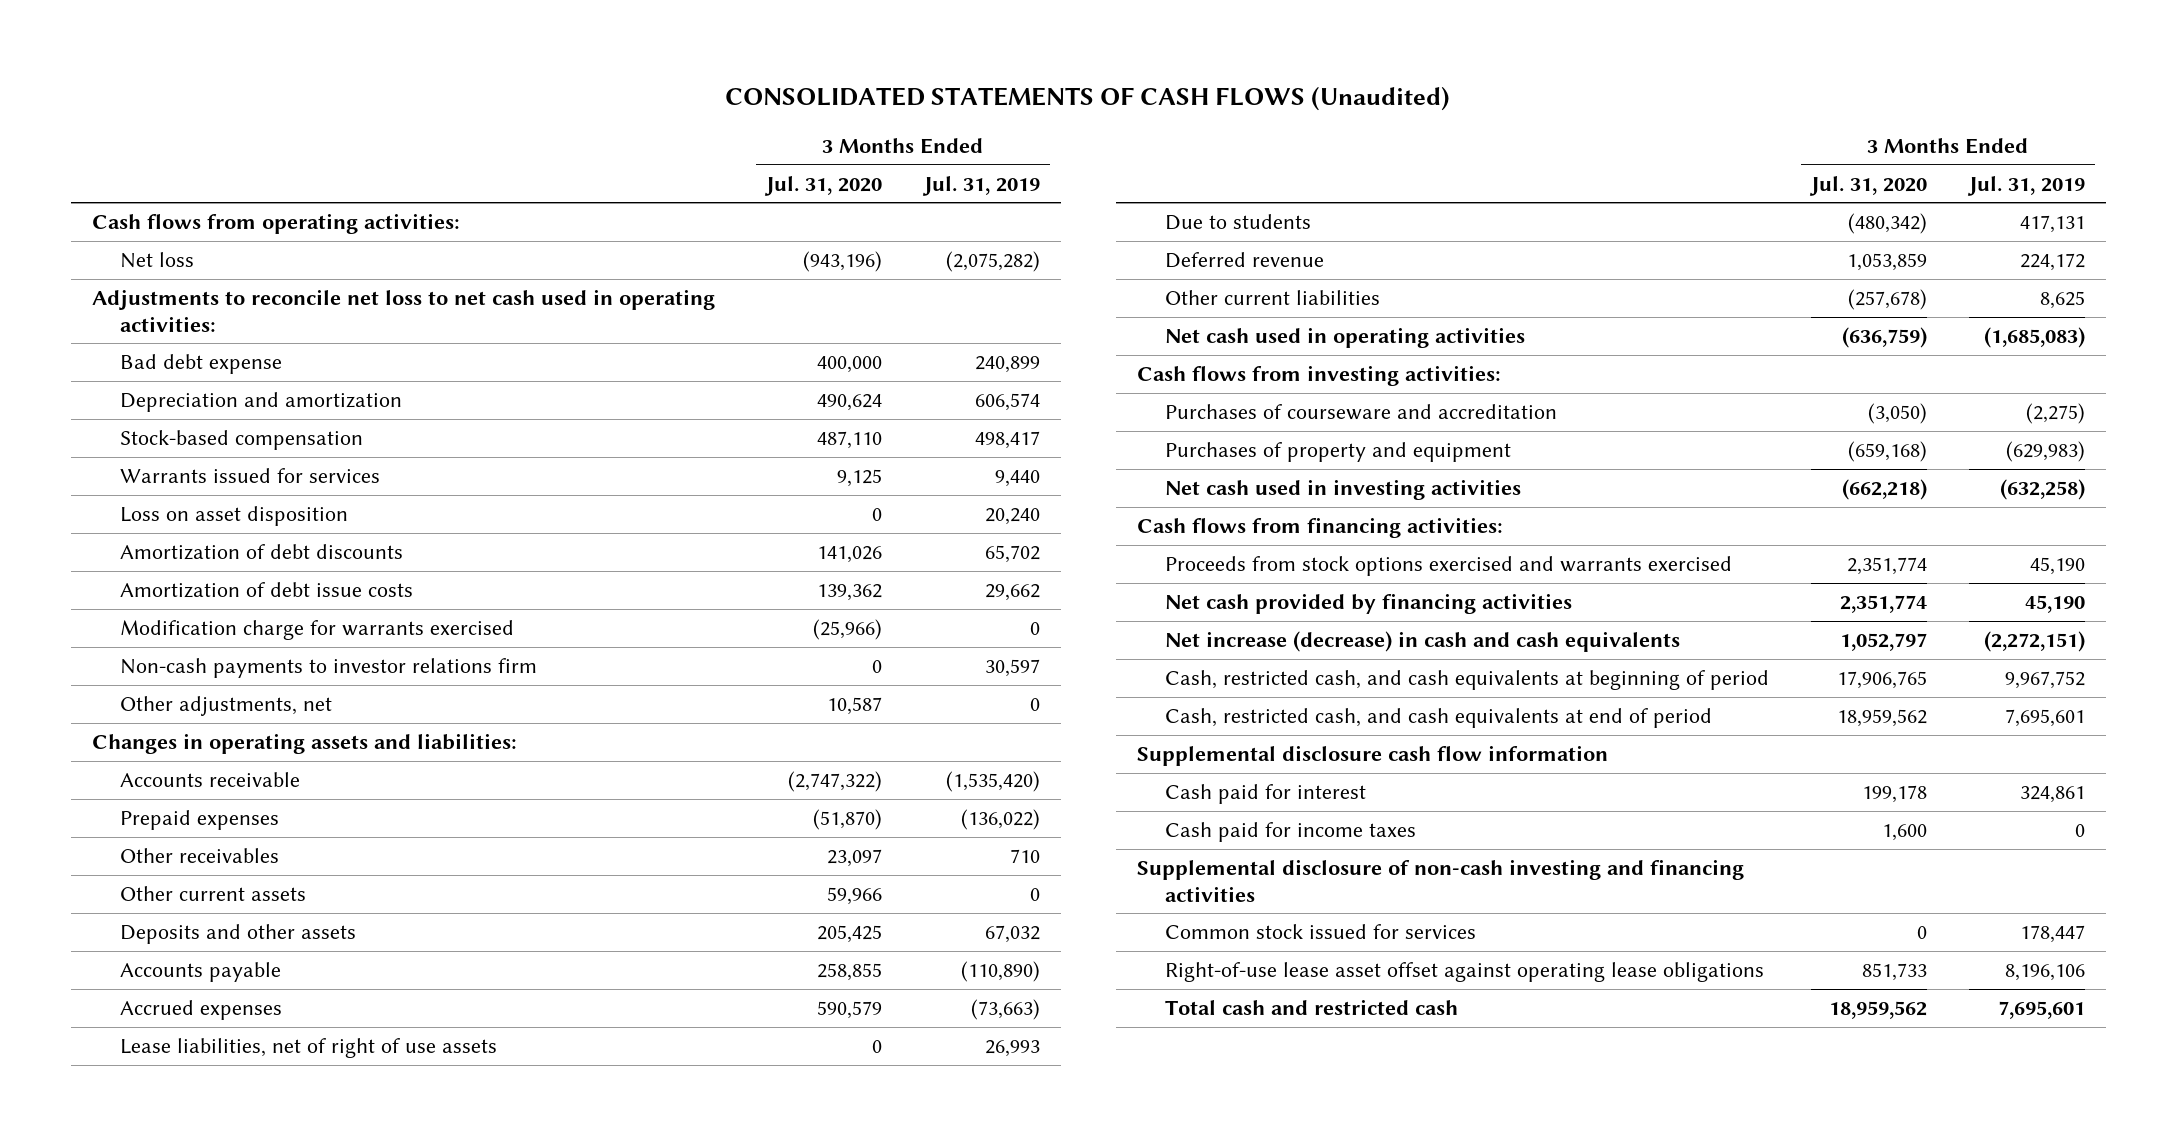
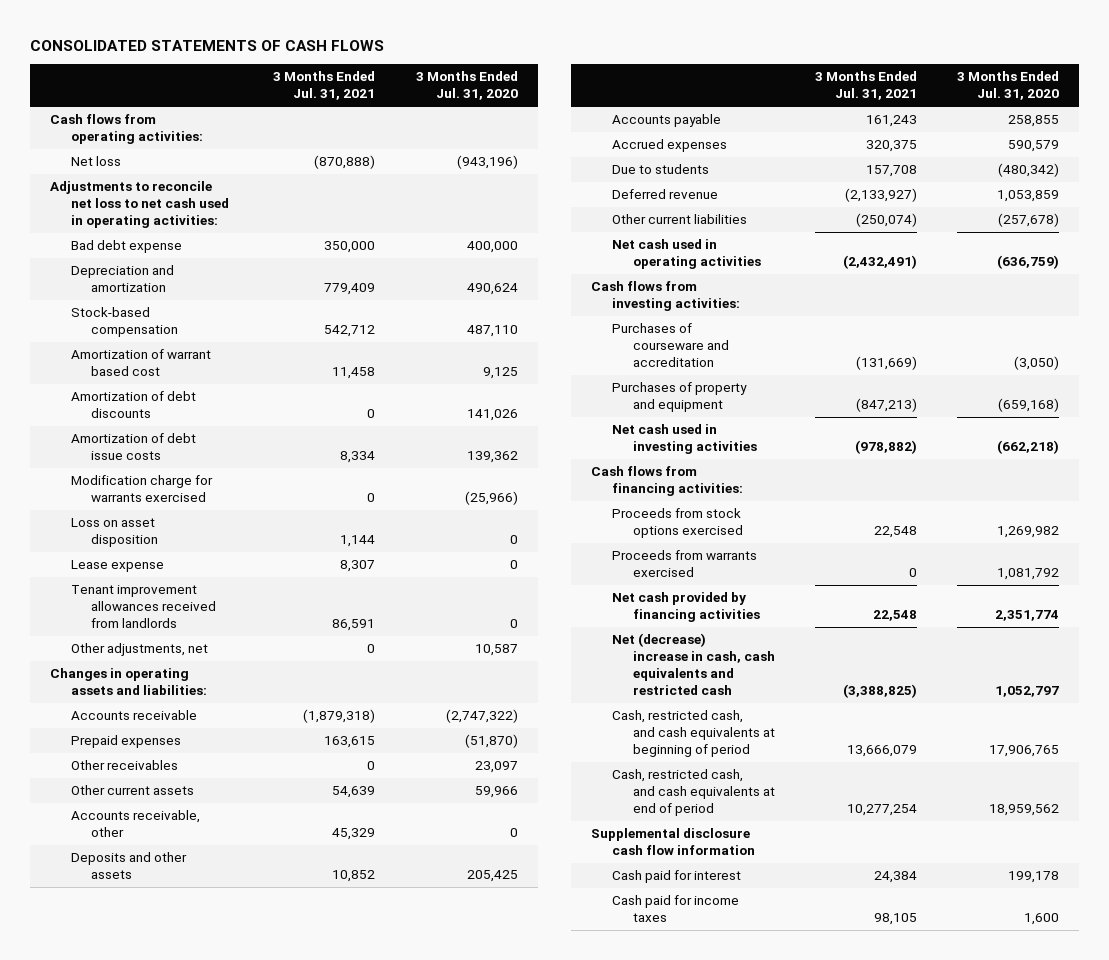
[725,85,1451,111] CONSOLIDATED STATEMENTS OF CASH FLOWS (Unaudited) -> [29,39,384,51] CONSOLIDATED STATEMENTS OF CASH FLOWS
[921,175,1040,196] Jul. 31, 2019 -> none
none -> [273,71,376,101] 3 Months Ended Jul. 31, 2021
[120,468,381,484] Warrants issued for services -> [70,349,211,377] Amortization of warrant based cost
[120,658,538,679] Non-cash payments to investor relations firm -> none
[120,506,349,527] Loss on asset disposition -> [70,518,159,548] Loss on asset disposition
none -> [70,560,164,573] Lease expense
none -> [70,585,217,629] Tenant improvement allowances received from landlords
none -> [70,810,200,838] Accounts receivable, other
[120,1038,498,1059] Lease liabilities, net of right of use assets -> none
[1165,556,1733,577] Proceeds from stock options exercised and warrants exercised -> [611,508,743,539] Proceeds from stock options exercised
[1847,557,1928,576] 2,351,774 -> [996,526,1059,539] 1,269,982
none -> [611,550,757,578] Proceeds from warrants exercised
[1165,631,1681,653] Net increase (decrease) in cash and cash equivalents -> [611,633,775,696] Net (decrease) increase in cash, cash equivalents and restricted cash
[1136,859,1744,902] Supplemental disclosure of non-cash investing and financing activities -> none
[1165,924,1477,940] Common stock issued for services -> none
[1165,962,1765,983] Right-of-use lease asset offset against operating lease obligations -> none
[1165,999,1459,1016] Total cash and restricted cash -> none

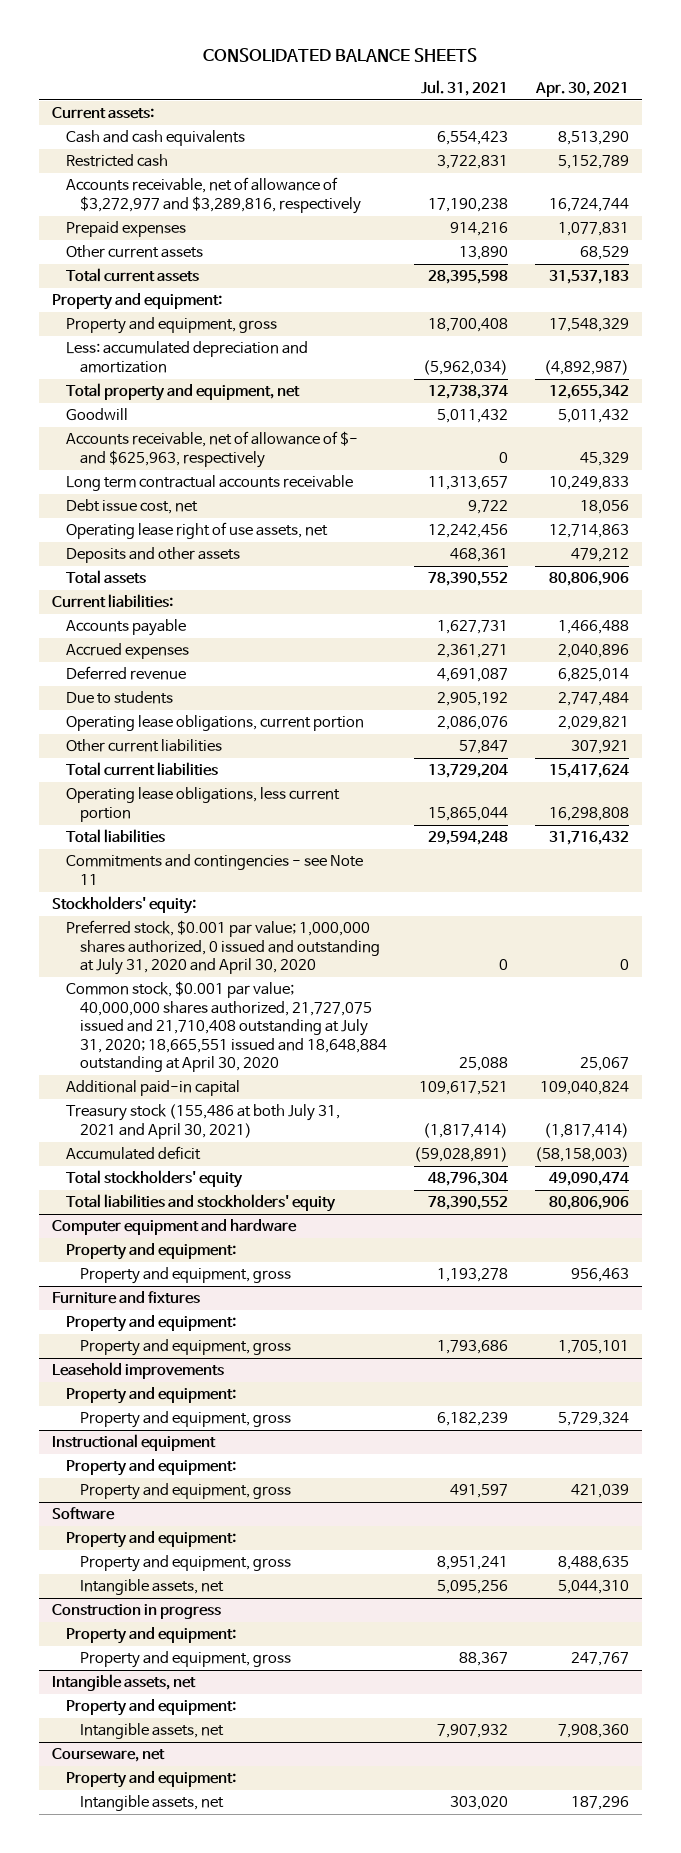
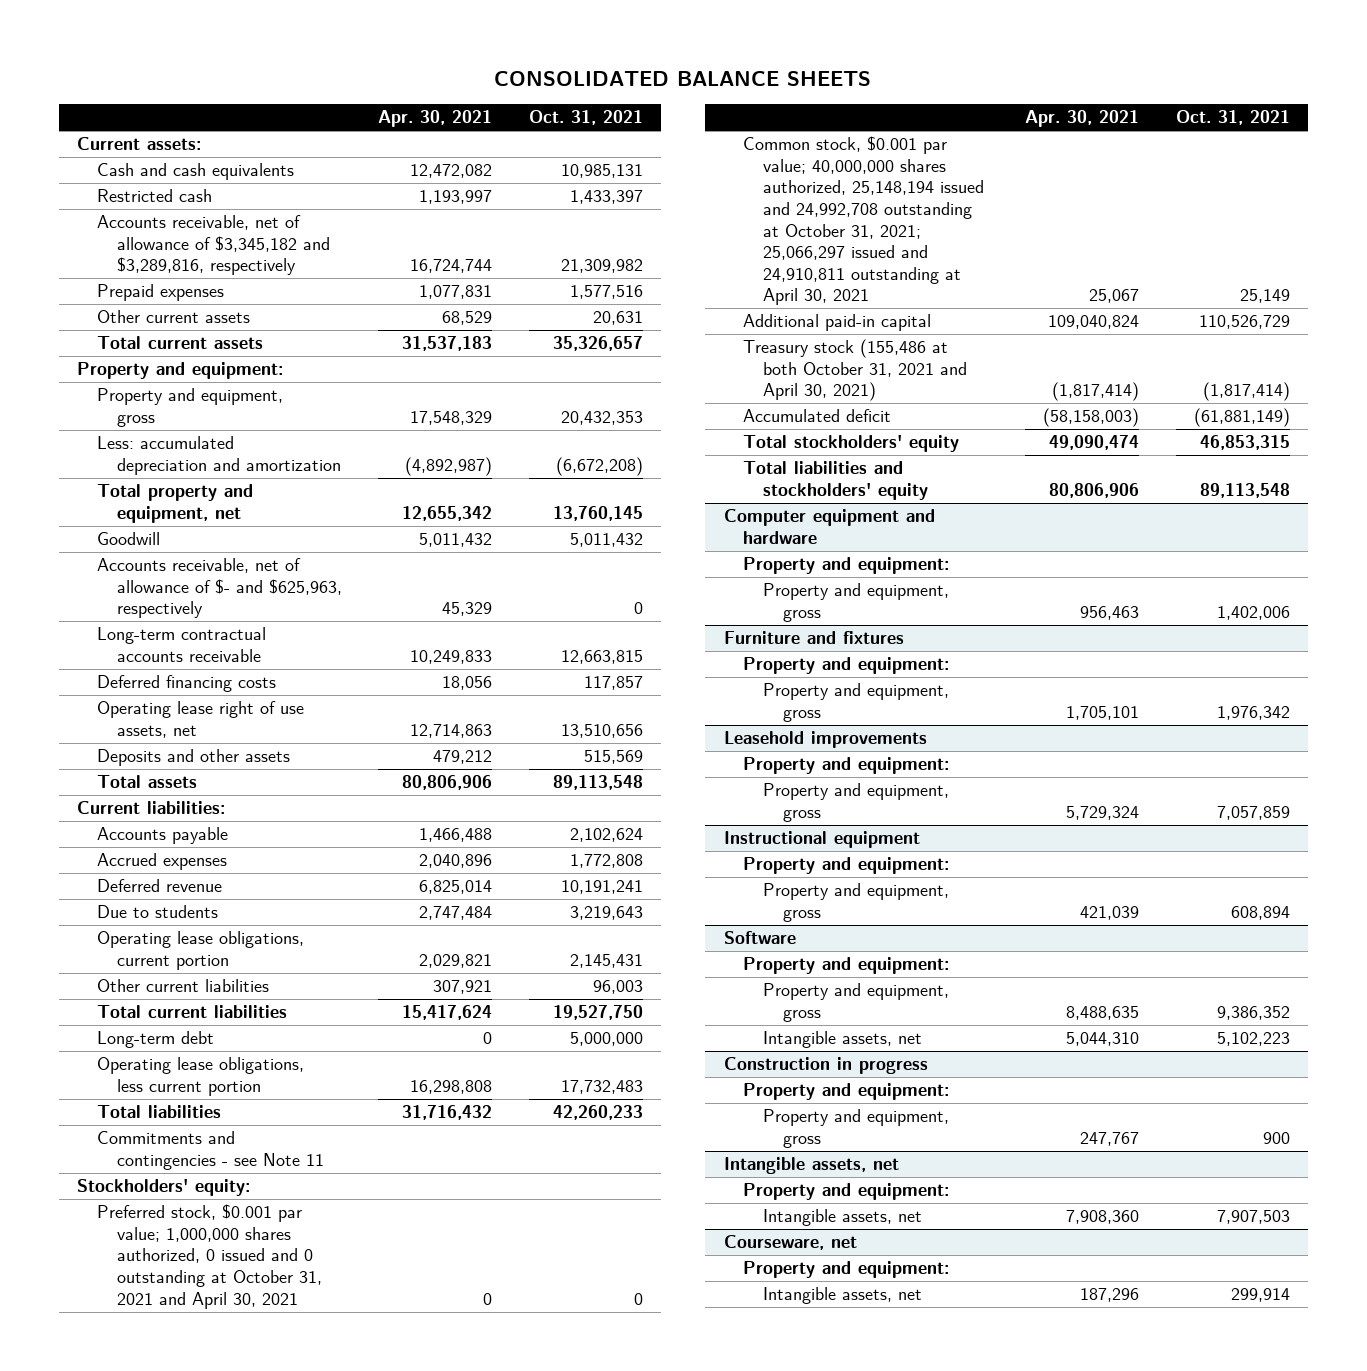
[420,79,508,96] Jul. 31, 2021 -> none
none -> [528,110,643,126] Oct. 31, 2021
[557,131,629,146] 8,513,290 -> [410,164,493,179] 12,472,082
[557,155,629,170] 5,152,789 -> [419,190,493,205] 1,193,997
[66,177,362,214] Accounts receivable, net of allowance of $3,272,977 and $3,289,816, respectively -> [96,215,330,276] Accounts receivable, net of allowance of $3,345,182 and $3,289,816, respectively
[66,475,354,492] Long term contractual accounts receivable -> [96,627,266,662] Long-term contractual accounts receivable
[66,499,199,515] Debt issue cost, net -> [96,675,276,693] Deferred financing costs
none -> [96,1031,214,1049] Long-term debt
[66,920,381,976] Preferred stock, $0.001 par value; 1,000,000 shares authorized, 0 issued and outstanding at July 31, 2020 and April 30, 2020 -> [96,1204,322,1309] Preferred stock, $0.001 par value; 1,000,000 shares authorized, 0 issued and 0 outstanding at October 31, 2021 and April 30, 2021
[66,981,388,1073] Common stock, $0.001 par value; 40,000,000 shares authorized, 21,727,075 issued and 21,710,408 outstanding at July 31, 2020; 18,665,551 issued and 18,648,884 outstanding at April 30, 2020 -> [743,136,985,306] Common stock, $0.001 par value; 40,000,000 shares authorized, 25,148,194 issued and 24,992,708 outstanding at October 31, 2021; 25,066,297 issued and 24,910,811 outstanding at April 30, 2021
[66,1104,341,1139] Treasury stock (155,486 at both July 31, 2021 and April 30, 2021) -> [743,339,968,402] Treasury stock (155,486 at both October 31, 2021 and April 30, 2021)

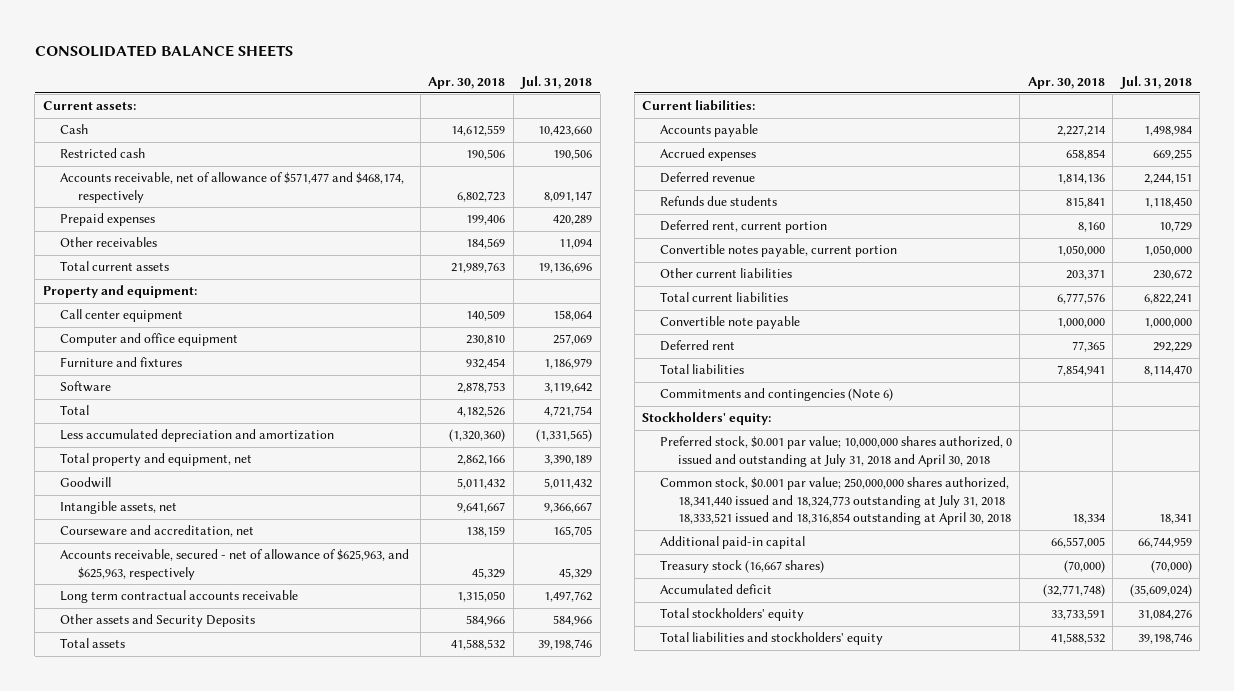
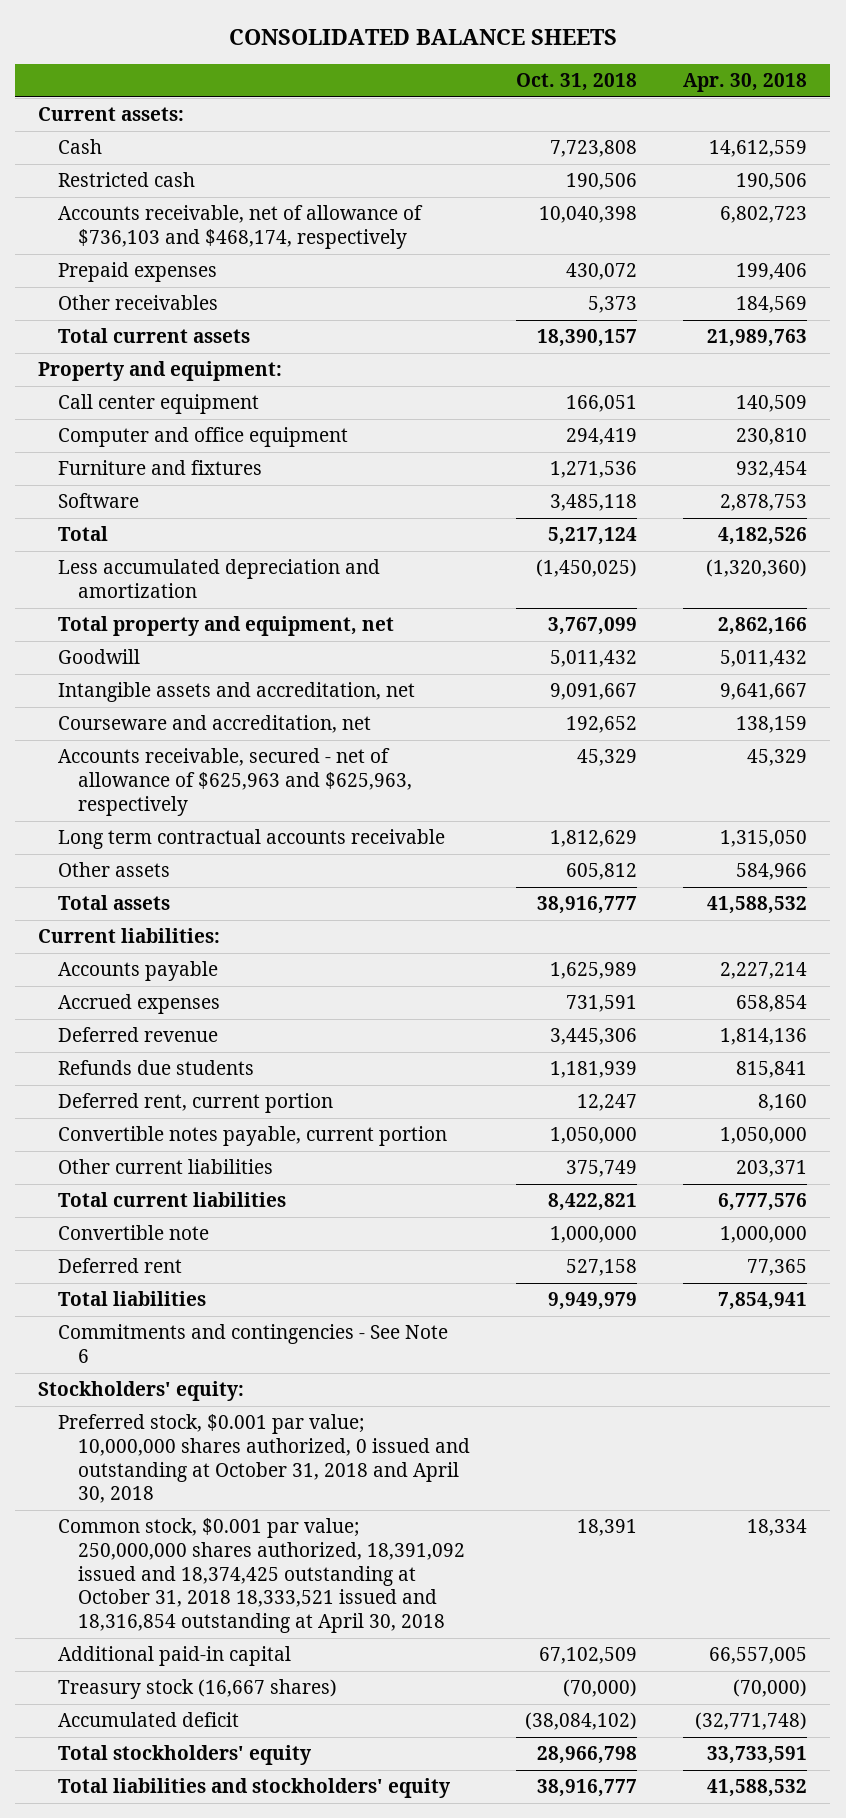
[520,75,593,89] Jul. 31, 2018 -> none
none -> [516,72,638,91] Oct. 31, 2018
[60,172,405,203] Accounts receivable, net of allowance of $571,477 and $468,174, respectively -> [58,205,424,250] Accounts receivable, net of allowance of $736,103 and $468,174, respectively
[60,501,178,515] Intangible assets, net -> [58,682,416,703] Intangible assets and accreditation, net
[60,549,410,580] Accounts receivable, secured - net of allowance of $625,963, and $625,963, respectively -> [58,748,413,816] Accounts receivable, secured - net of allowance of $625,963 and $625,963, respectively
[60,614,256,628] Other assets and Security Deposits -> [58,862,171,878] Other assets
[659,316,800,330] Convertible note payable -> [58,1225,210,1241] Convertible note
[659,388,893,402] Commitments and contingencies (Note 6) -> [58,1324,449,1364] Commitments and contingencies - See Note 6
[659,436,1012,467] Preferred stock, $0.001 par value; 10,000,000 shares authorized, 0 issued and outstanding at July 31, 2018 and April 30, 2018 -> [58,1414,471,1504] Preferred stock, $0.001 par value; 10,000,000 shares authorized, 0 issued and outstanding at October 31, 2018 and April 30, 2018
[659,477,1011,526] Common stock, $0.001 par value; 250,000,000 shares authorized, 18,341,440 issued and 18,324,773 outstanding at July 31, 2018 18,333,521 issued and 18,316,854 outstanding at April 30, 2018 -> [58,1518,466,1634] Common stock, $0.001 par value; 250,000,000 shares authorized, 18,391,092 issued and 18,374,425 outstanding at October 31, 2018 18,333,521 issued and 18,316,854 outstanding at April 30, 2018

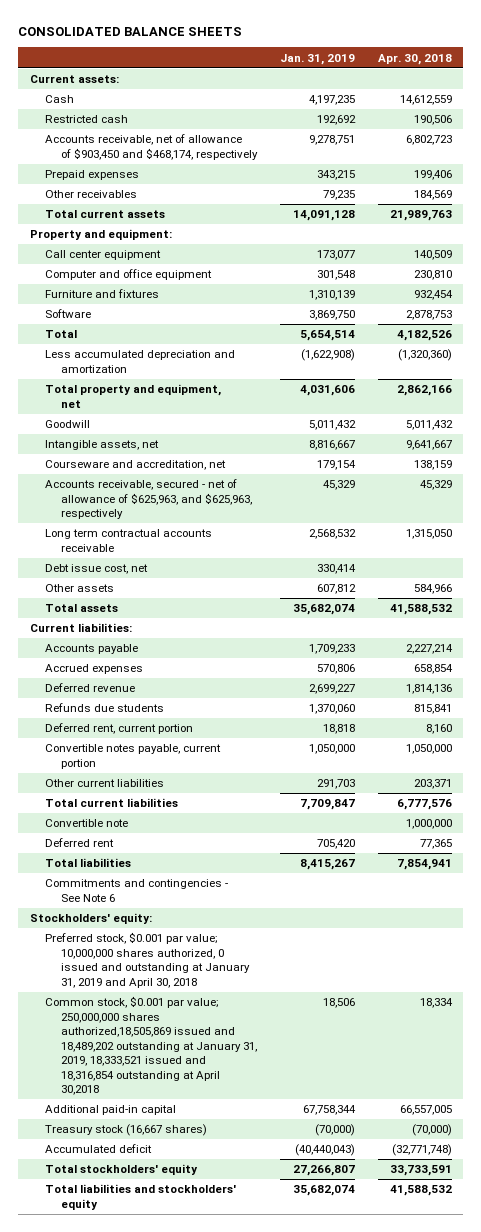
[516,72,638,91] Oct. 31, 2018 -> none
none -> [280,53,356,65] Jan. 31, 2019
[58,205,424,250] Accounts receivable, net of allowance of $736,103 and $468,174, respectively -> [45,134,259,160] Accounts receivable, net of allowance of $903,450 and $468,174, respectively
[58,682,416,703] Intangible assets and accreditation, net -> [45,440,160,451] Intangible assets, net
[58,748,413,816] Accounts receivable, secured - net of allowance of $625,963 and $625,963, respectively -> [45,479,253,520] Accounts receivable, secured - net of allowance of $625,963, and $625,963, respectively
none -> [45,564,149,575] Debt issue cost, net
[58,1414,471,1504] Preferred stock, $0.001 par value; 10,000,000 shares authorized, 0 issued and outstanding at October 31, 2018 and April 30, 2018 -> [45,932,251,988] Preferred stock, $0.001 par value; 10,000,000 shares authorized, 0 issued and outstanding at January 31, 2019 and April 30, 2018
[58,1518,466,1634] Common stock, $0.001 par value; 250,000,000 shares authorized, 18,391,092 issued and 18,374,425 outstanding at October 31, 2018 18,333,521 issued and 18,316,854 outstanding at April 30, 2018 -> [45,996,258,1096] Common stock, $0.001 par value; 250,000,000 shares authorized,18,505,869 issued and 18,489,202 outstanding at January 31, 2019, 18,333,521 issued and 18,316,854 outstanding at April 30,2018

